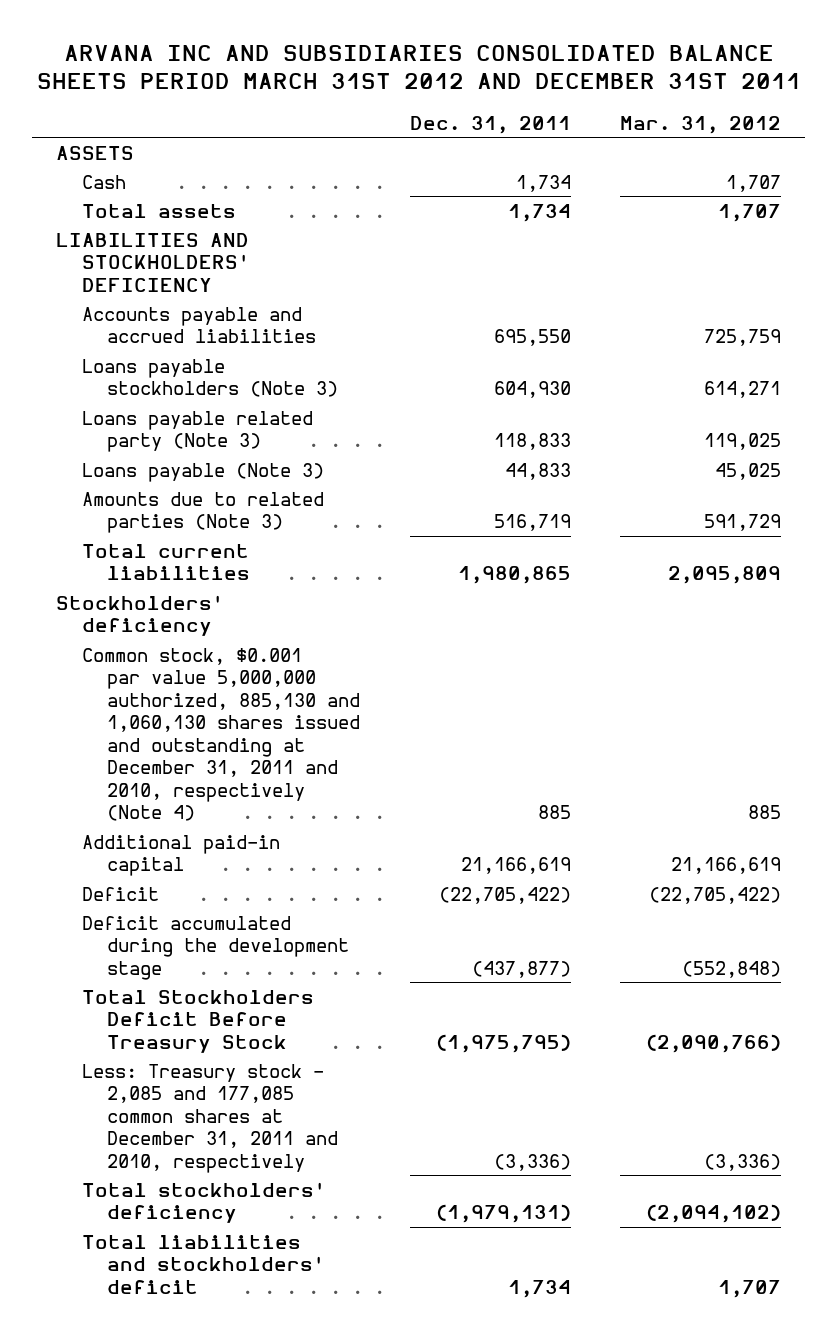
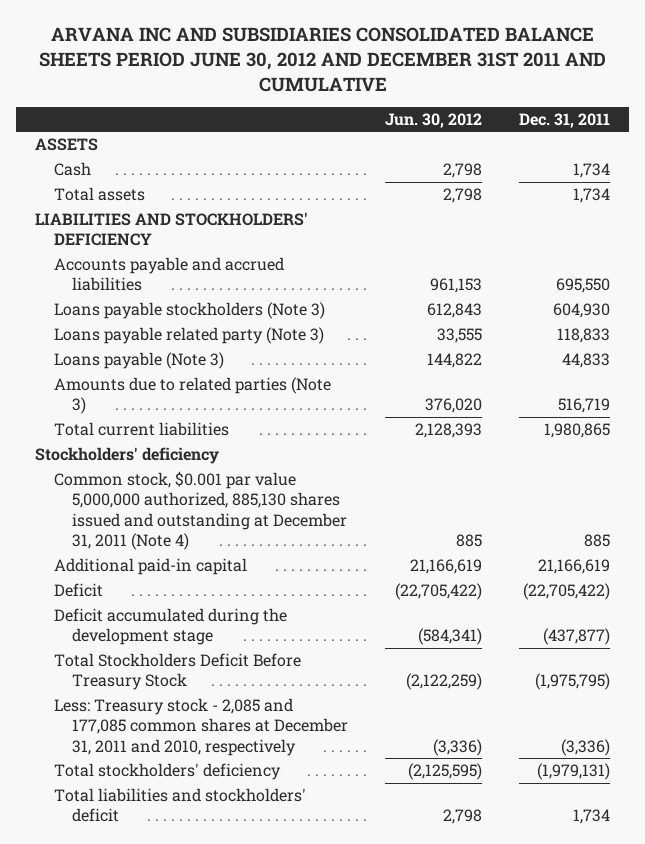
[36,44,801,90] ARVANA INC AND SUBSIDIARIES CONSOLIDATED BALANCE SHEETS PERIOD MARCH 31ST 2012 AND DECEMBER 31ST 2011 -> [38,27,606,92] ARVANA INC AND SUBSIDIARIES CONSOLIDATED BALANCE SHEETS PERIOD JUNE 30, 2012 AND DECEMBER 31ST 2011 AND CUMULATIVE
[619,115,781,134] Mar. 31, 2012 -> none
none -> [385,112,483,128] Jun. 30, 2012
[81,647,361,822] Common stock, $0.001 par value 5,000,000 authorized, 885,130 and 1,060,130 shares issued and outstanding at December 31, 2011 and 2010, respectively (Note 4) -> [53,471,348,551] Common stock, $0.001 par value 5,000,000 authorized, 885,130 shares issued and outstanding at December 31, 2011 (Note 4)

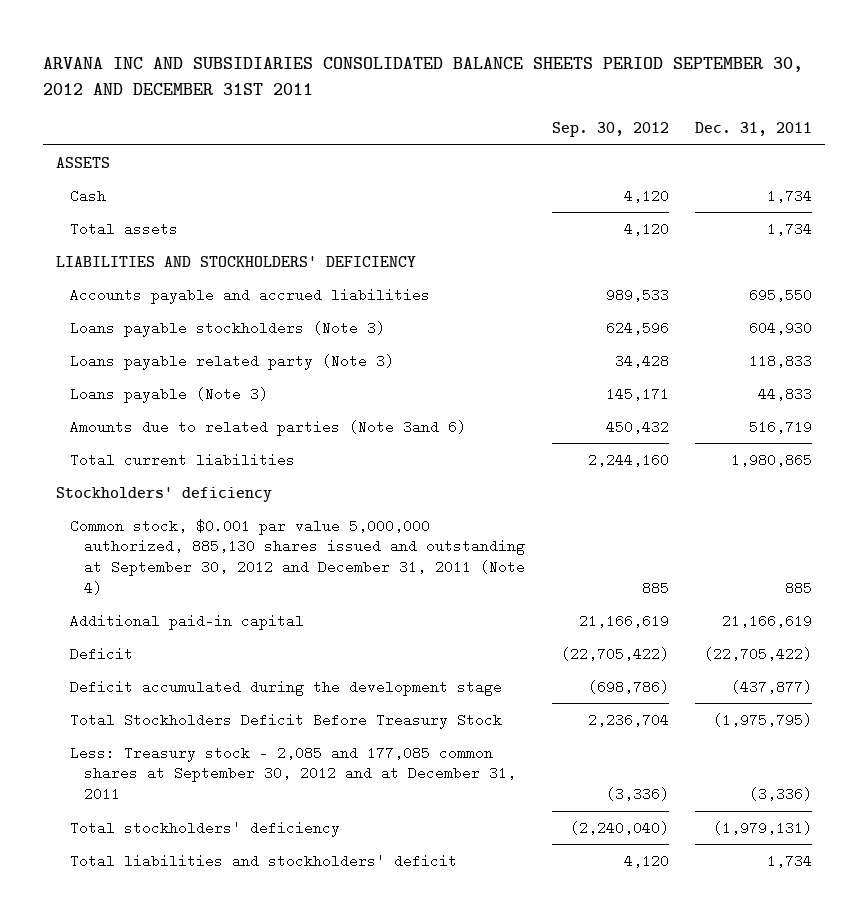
[38,27,606,92] ARVANA INC AND SUBSIDIARIES CONSOLIDATED BALANCE SHEETS PERIOD JUNE 30, 2012 AND DECEMBER 31ST 2011 AND CUMULATIVE -> [42,56,803,95] ARVANA INC AND SUBSIDIARIES CONSOLIDATED BALANCE SHEETS PERIOD SEPTEMBER 30, 2012 AND DECEMBER 31ST 2011
[385,112,483,128] Jun. 30, 2012 -> none
none -> [551,122,669,138] Sep. 30, 2012
[53,377,331,415] Amounts due to related parties (Note 3) -> [70,419,467,436] Amounts due to related parties (Note 3and 6)
[53,471,348,551] Common stock, $0.001 par value 5,000,000 authorized, 885,130 shares issued and outstanding at December 31, 2011 (Note 4) -> [70,518,526,596] Common stock, $0.001 par value 5,000,000 authorized, 885,130 shares issued and outstanding at September 30, 2012 and December 31, 2011 (Note 4)
[53,698,349,756] Less: Treasury stock - 2,085 and 177,085 common shares at December 31, 2011 and 2010, respectively -> [70,745,517,802] Less: Treasury stock - 2,085 and 177,085 common shares at September 30, 2012 and at December 31, 2011

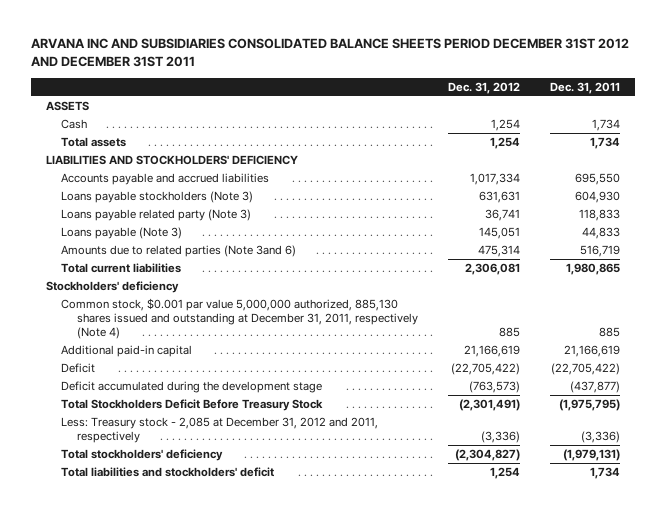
[42,56,803,95] ARVANA INC AND SUBSIDIARIES CONSOLIDATED BALANCE SHEETS PERIOD SEPTEMBER 30, 2012 AND DECEMBER 31ST 2011 -> [30,38,629,68] ARVANA INC AND SUBSIDIARIES CONSOLIDATED BALANCE SHEETS PERIOD DECEMBER 31ST 2012 AND DECEMBER 31ST 2011
[551,122,669,138] Sep. 30, 2012 -> none
none -> [447,81,520,94] Dec. 31, 2012
[70,518,526,596] Common stock, $0.001 par value 5,000,000 authorized, 885,130 shares issued and outstanding at September 30, 2012 and December 31, 2011 (Note 4) -> [61,298,418,340] Common stock, $0.001 par value 5,000,000 authorized, 885,130 shares issued and outstanding at December 31, 2011, respectively (Note 4)
[70,745,517,802] Less: Treasury stock - 2,085 and 177,085 common shares at September 30, 2012 and at December 31, 2011 -> [61,417,379,444] Less: Treasury stock - 2,085 at December 31, 2012 and 2011, respectively

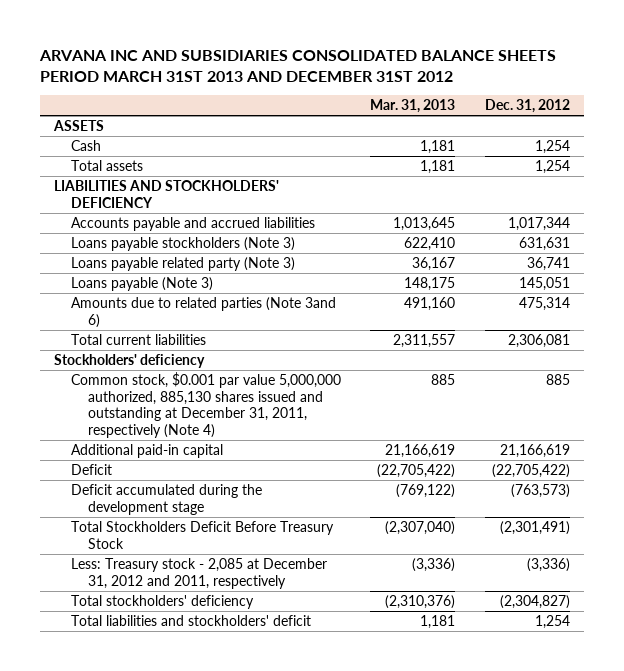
[30,38,629,68] ARVANA INC AND SUBSIDIARIES CONSOLIDATED BALANCE SHEETS PERIOD DECEMBER 31ST 2012 AND DECEMBER 31ST 2011 -> [38,49,556,82] ARVANA INC AND SUBSIDIARIES CONSOLIDATED BALANCE SHEETS PERIOD MARCH 31ST 2013 AND DECEMBER 31ST 2012
[549,81,620,94] Dec. 31, 2011 -> none
none -> [370,99,456,114] Mar. 31, 2013
[469,173,520,186] 1,017,334 -> [507,216,570,231] 1,017,344

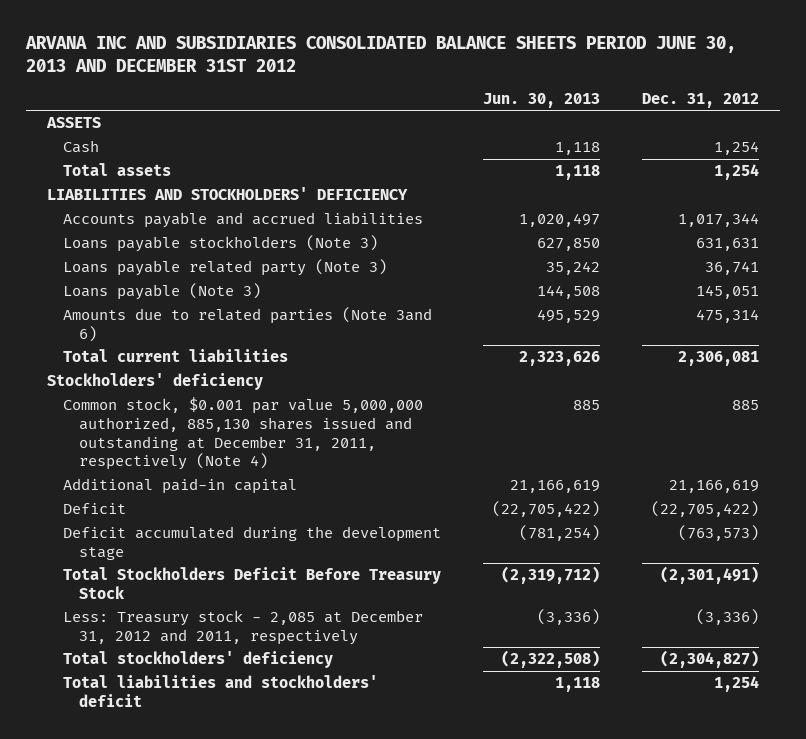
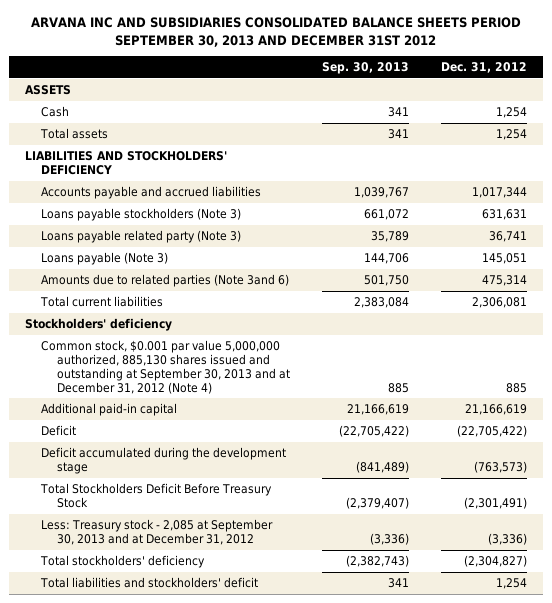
[24,35,736,72] ARVANA INC AND SUBSIDIARIES CONSOLIDATED BALANCE SHEETS PERIOD JUNE 30, 2013 AND DECEMBER 31ST 2012 -> [31,16,522,47] ARVANA INC AND SUBSIDIARIES CONSOLIDATED BALANCE SHEETS PERIOD SEPTEMBER 30, 2013 AND DECEMBER 31ST 2012
[482,92,600,108] Jun. 30, 2013 -> none
none -> [322,62,410,75] Sep. 30, 2013
[62,397,423,471] Common stock, $0.001 par value 5,000,000 authorized, 885,130 shares issued and outstanding at December 31, 2011, respectively (Note 4) -> [41,340,291,394] Common stock, $0.001 par value 5,000,000 authorized, 885,130 shares issued and outstanding at September 30, 2013 and at December 31, 2012 (Note 4)
[62,610,423,645] Less: Treasury stock - 2,085 at December 31, 2012 and 2011, respectively -> [41,519,274,545] Less: Treasury stock - 2,085 at September 30, 2013 and at December 31, 2012

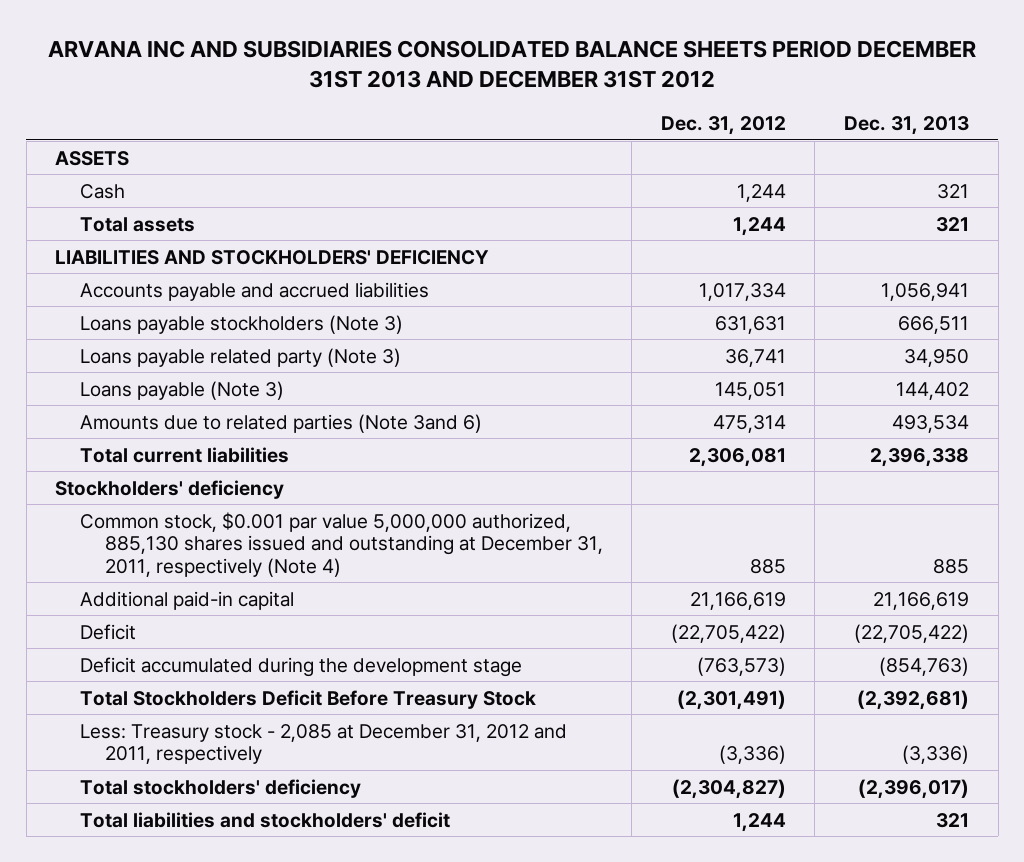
[31,16,522,47] ARVANA INC AND SUBSIDIARIES CONSOLIDATED BALANCE SHEETS PERIOD SEPTEMBER 30, 2013 AND DECEMBER 31ST 2012 -> [48,39,977,88] ARVANA INC AND SUBSIDIARIES CONSOLIDATED BALANCE SHEETS PERIOD DECEMBER 31ST 2013 AND DECEMBER 31ST 2012
[322,62,410,75] Sep. 30, 2013 -> none
none -> [843,115,969,135] Dec. 31, 2013
[496,107,528,119] 1,254 -> [736,183,786,202] 1,244
[496,129,528,141] 1,254 -> [732,216,786,236] 1,244
[472,187,528,199] 1,017,344 -> [698,282,786,301] 1,017,334
[41,340,291,394] Common stock, $0.001 par value 5,000,000 authorized, 885,130 shares issued and outstanding at September 30, 2013 and at December 31, 2012 (Note 4) -> [80,511,603,577] Common stock, $0.001 par value 5,000,000 authorized, 885,130 shares issued and outstanding at December 31, 2011, respectively (Note 4)
[41,519,274,545] Less: Treasury stock - 2,085 at September 30, 2013 and at December 31, 2012 -> [80,723,568,765] Less: Treasury stock - 2,085 at December 31, 2012 and 2011, respectively
[496,578,528,590] 1,254 -> [732,812,786,832] 1,244

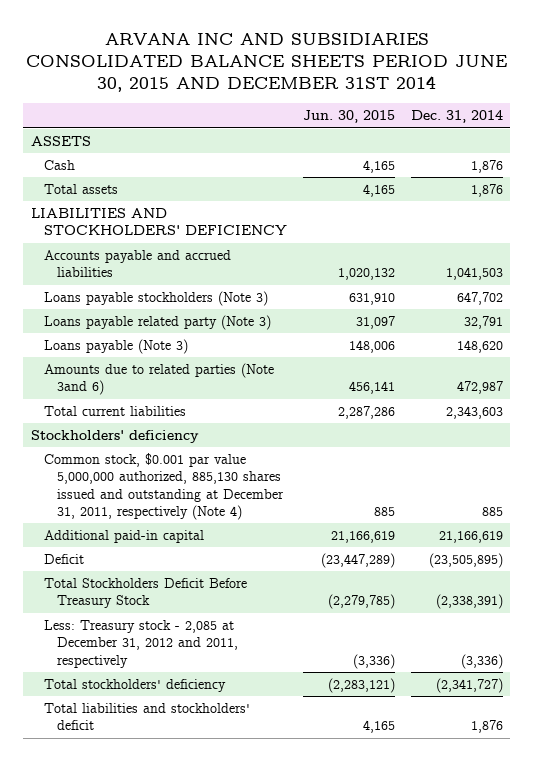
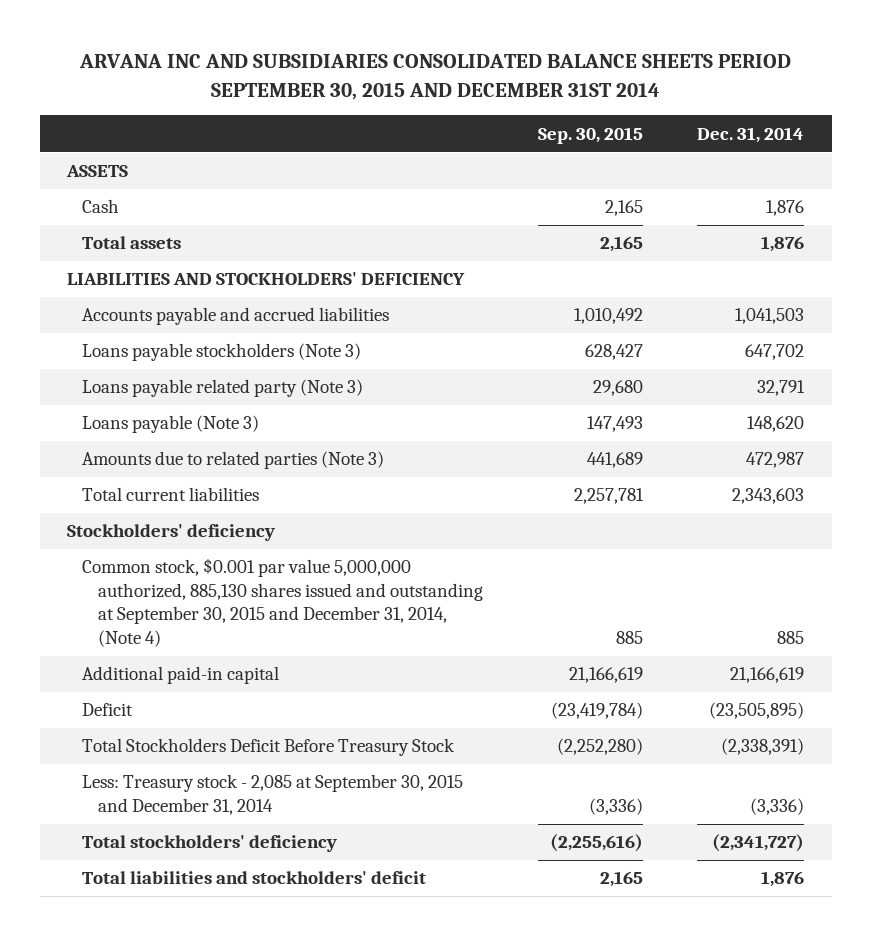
[25,33,507,93] ARVANA INC AND SUBSIDIARIES CONSOLIDATED BALANCE SHEETS PERIOD JUNE 30, 2015 AND DECEMBER 31ST 2014 -> [78,54,791,100] ARVANA INC AND SUBSIDIARIES CONSOLIDATED BALANCE SHEETS PERIOD SEPTEMBER 30, 2015 AND DECEMBER 31ST 2014
[302,110,395,124] Jun. 30, 2015 -> none
none -> [537,126,643,144] Sep. 30, 2015
[44,362,275,396] Amounts due to related parties (Note 3and 6) -> [82,451,385,470] Amounts due to related parties (Note 3)
[44,452,285,521] Common stock, $0.001 par value 5,000,000 authorized, 885,130 shares issued and outstanding at December 31, 2011, respectively (Note 4) -> [82,558,483,647] Common stock, $0.001 par value 5,000,000 authorized, 885,130 shares issued and outstanding at September 30, 2015 and December 31, 2014, (Note 4)
[44,619,239,668] Less: Treasury stock - 2,085 at December 31, 2012 and 2011, respectively -> [82,774,464,815] Less: Treasury stock - 2,085 at September 30, 2015 and December 31, 2014

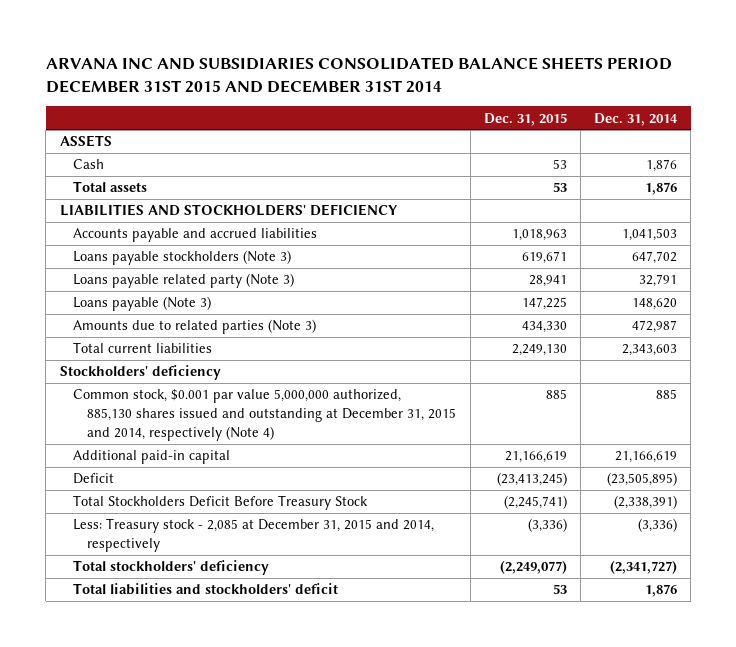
[78,54,791,100] ARVANA INC AND SUBSIDIARIES CONSOLIDATED BALANCE SHEETS PERIOD SEPTEMBER 30, 2015 AND DECEMBER 31ST 2014 -> [45,56,672,93] ARVANA INC AND SUBSIDIARIES CONSOLIDATED BALANCE SHEETS PERIOD DECEMBER 31ST 2015 AND DECEMBER 31ST 2014
[537,126,643,144] Sep. 30, 2015 -> none
none -> [483,112,567,126] Dec. 31, 2015
[82,558,483,647] Common stock, $0.001 par value 5,000,000 authorized, 885,130 shares issued and outstanding at September 30, 2015 and December 31, 2014, (Note 4) -> [73,389,457,441] Common stock, $0.001 par value 5,000,000 authorized, 885,130 shares issued and outstanding at December 31, 2015 and 2014, respectively (Note 4)
[82,774,464,815] Less: Treasury stock - 2,085 at September 30, 2015 and December 31, 2014 -> [73,518,435,553] Less: Treasury stock - 2,085 at December 31, 2015 and 2014, respectively

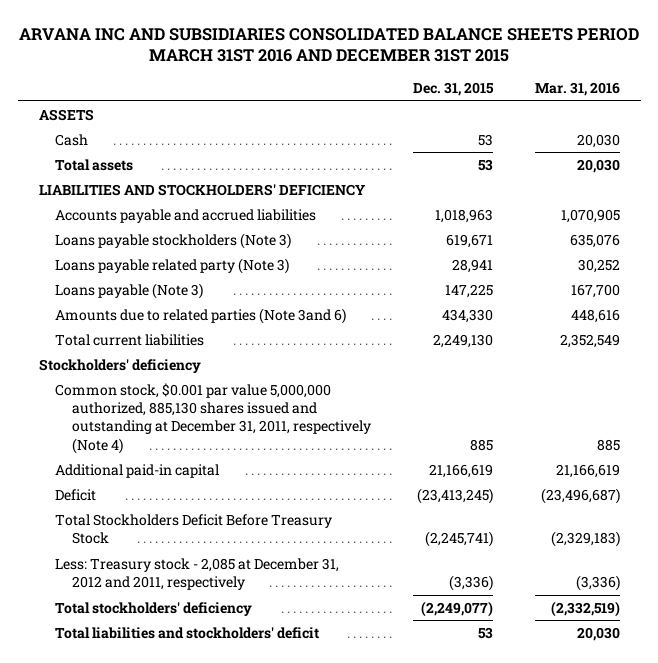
[45,56,672,93] ARVANA INC AND SUBSIDIARIES CONSOLIDATED BALANCE SHEETS PERIOD DECEMBER 31ST 2015 AND DECEMBER 31ST 2014 -> [19,27,640,63] ARVANA INC AND SUBSIDIARIES CONSOLIDATED BALANCE SHEETS PERIOD MARCH 31ST 2016 AND DECEMBER 31ST 2015
[593,112,678,126] Dec. 31, 2014 -> none
none -> [534,82,620,97] Mar. 31, 2016
[73,319,317,335] Amounts due to related parties (Note 3) -> [55,307,347,324] Amounts due to related parties (Note 3and 6)
[73,389,457,441] Common stock, $0.001 par value 5,000,000 authorized, 885,130 shares issued and outstanding at December 31, 2015 and 2014, respectively (Note 4) -> [55,382,371,454] Common stock, $0.001 par value 5,000,000 authorized, 885,130 shares issued and outstanding at December 31, 2011, respectively (Note 4)
[73,518,435,553] Less: Treasury stock - 2,085 at December 31, 2015 and 2014, respectively -> [55,557,340,590] Less: Treasury stock - 2,085 at December 31, 2012 and 2011, respectively

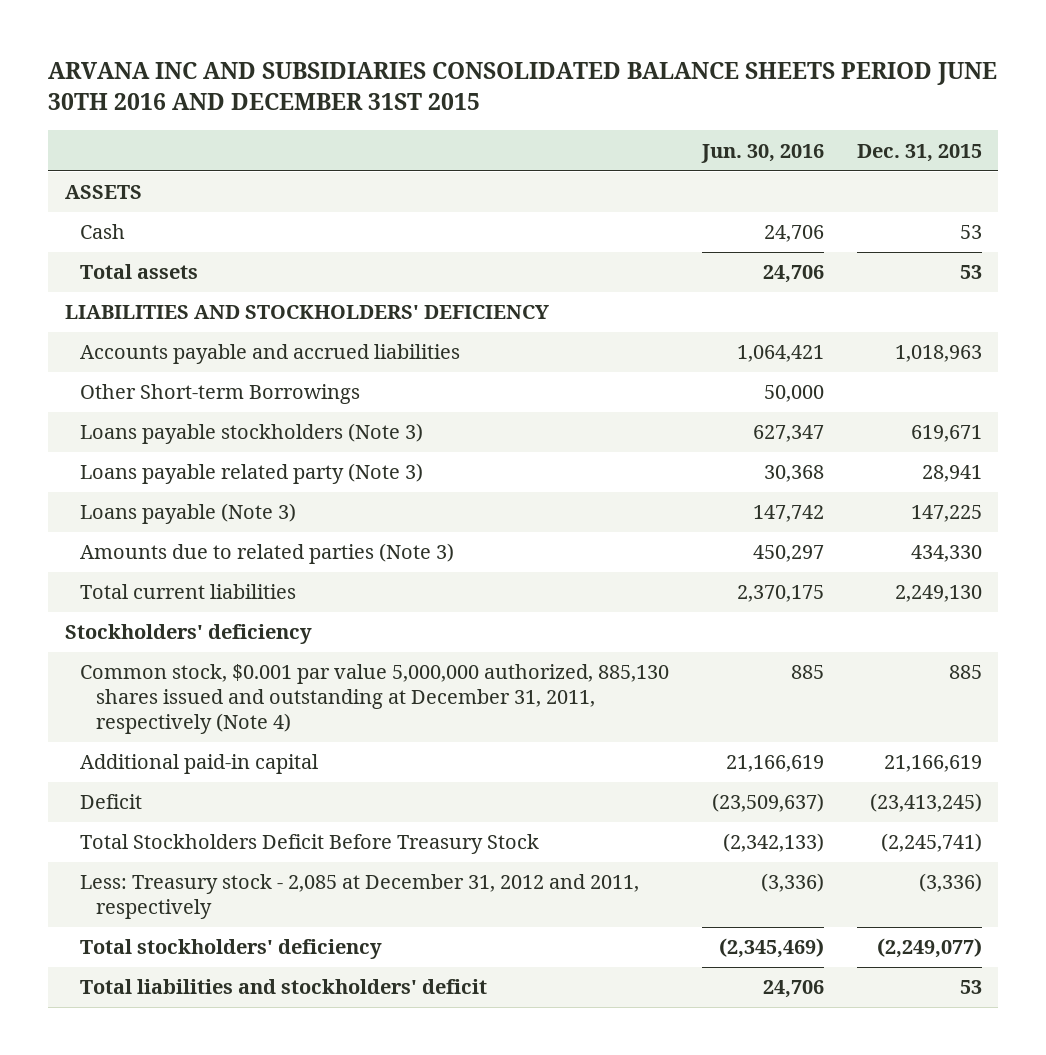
[19,27,640,63] ARVANA INC AND SUBSIDIARIES CONSOLIDATED BALANCE SHEETS PERIOD MARCH 31ST 2016 AND DECEMBER 31ST 2015 -> [48,62,998,111] ARVANA INC AND SUBSIDIARIES CONSOLIDATED BALANCE SHEETS PERIOD JUNE 30TH 2016 AND DECEMBER 31ST 2015
[534,82,620,97] Mar. 31, 2016 -> none
none -> [701,143,825,163] Jun. 30, 2016
none -> [80,384,361,405] Other Short-term Borrowings
[55,307,347,324] Amounts due to related parties (Note 3and 6) -> [80,543,455,565] Amounts due to related parties (Note 3)

